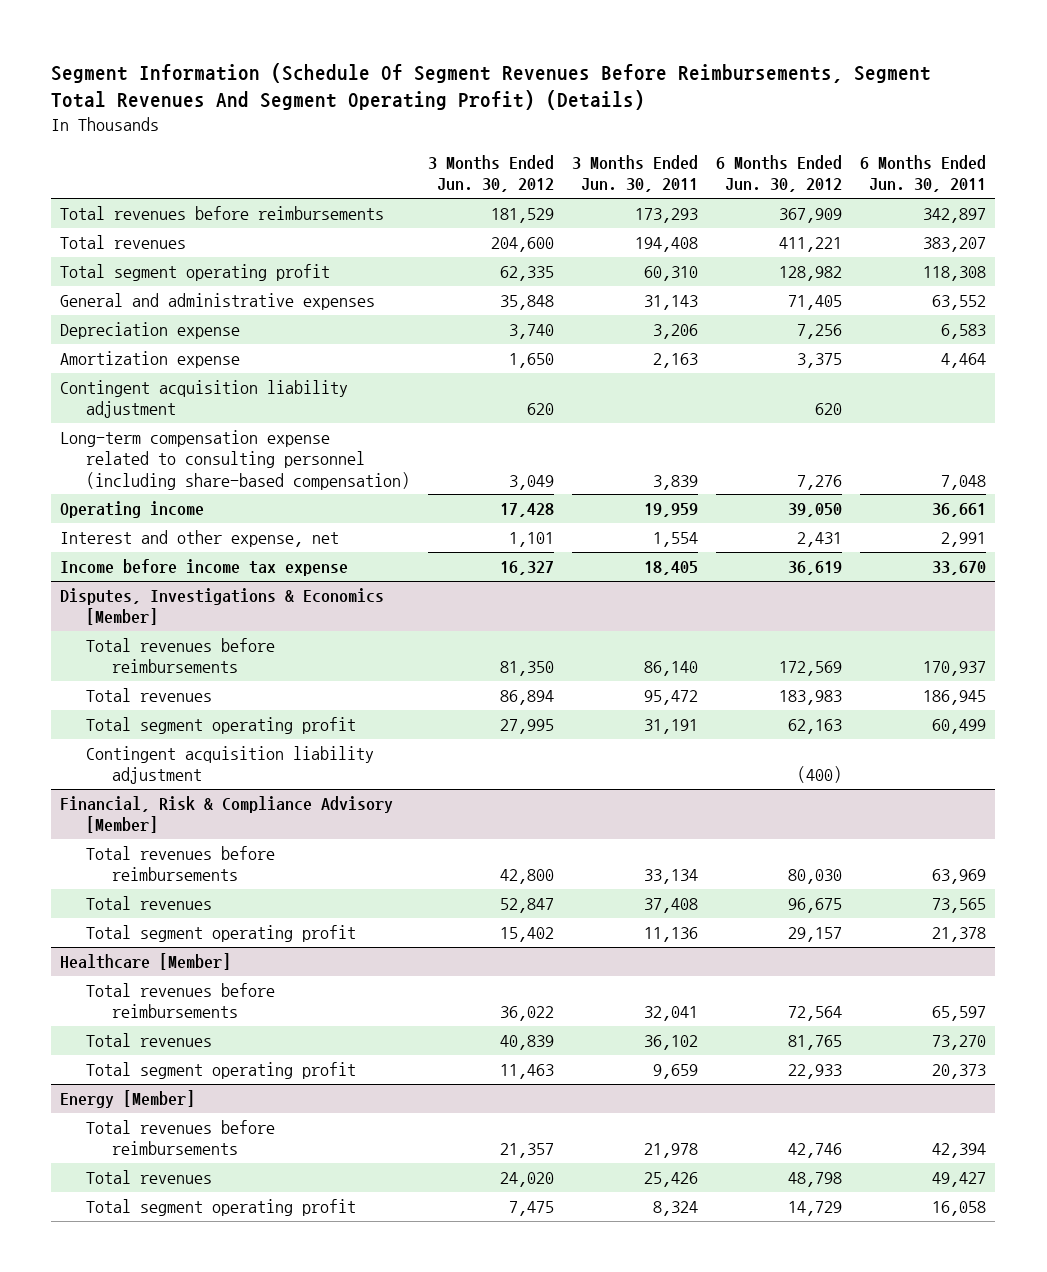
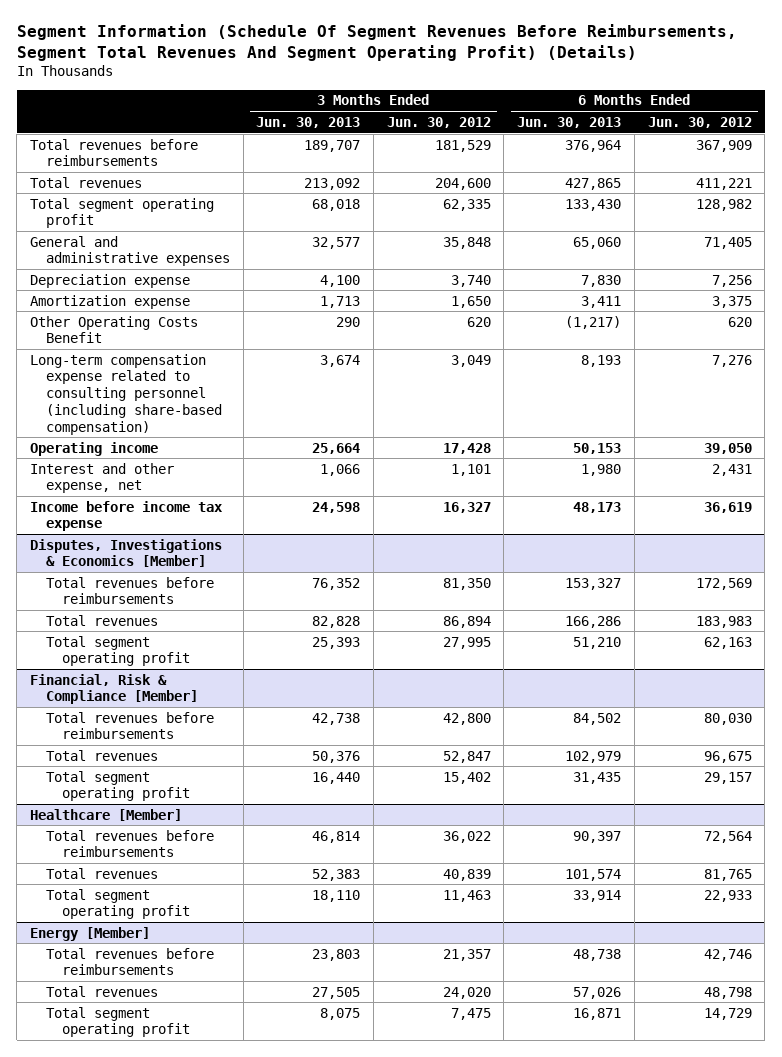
[572,155,699,193] 3 Months Ended Jun. 30, 2011 -> none
[860,155,987,193] 6 Months Ended Jun. 30, 2011 -> none
none -> [256,116,361,128] Jun. 30, 2013
none -> [517,116,622,128] Jun. 30, 2013
[60,380,349,419] Contingent acquisition liability adjustment -> [29,315,198,344] Other Operating Costs Benefit
[85,746,374,785] Contingent acquisition liability adjustment -> none
[60,796,394,834] Financial, Risk & Compliance Advisory [Member] -> [29,673,198,705] Financial, Risk & Compliance [Member]

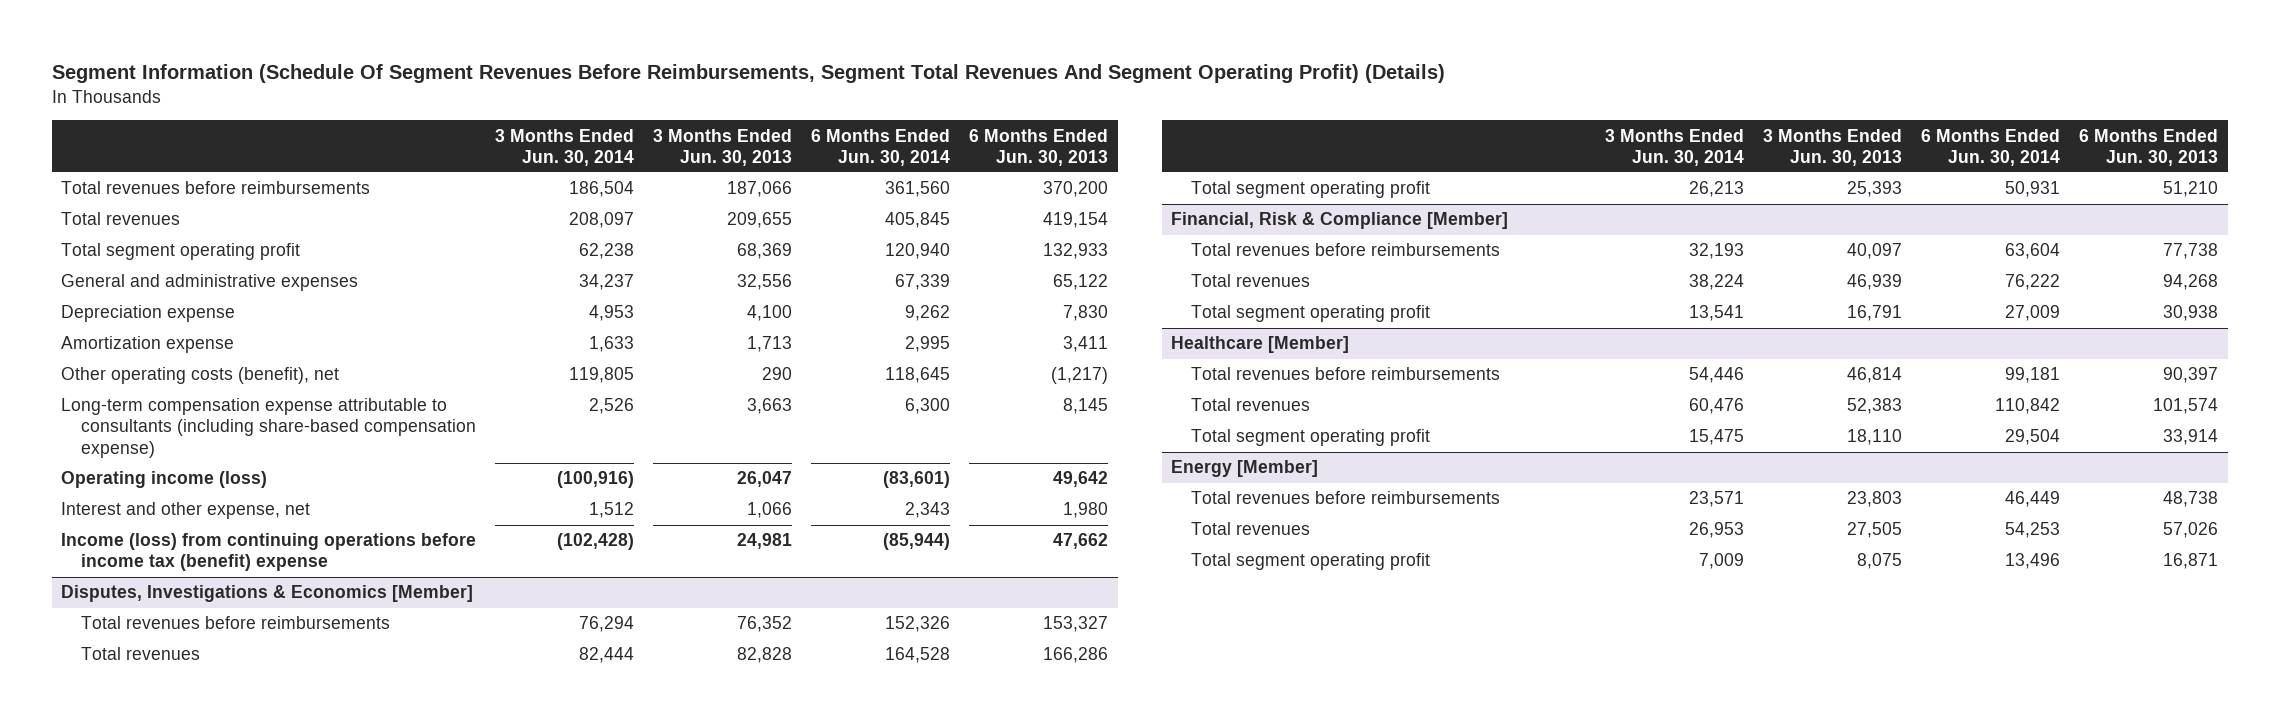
[386,116,491,128] Jun. 30, 2012 -> none
[647,116,752,128] Jun. 30, 2012 -> none
none -> [495,128,635,166] 3 Months Ended Jun. 30, 2014
none -> [811,128,951,166] 6 Months Ended Jun. 30, 2014
[304,139,361,152] 189,707 -> [727,181,793,198] 187,066
[565,139,622,152] 376,964 -> [1043,181,1109,198] 370,200
[304,177,361,190] 213,092 -> [727,212,793,229] 209,655
[565,177,622,190] 427,865 -> [1043,212,1109,229] 419,154
[312,198,361,211] 68,018 -> [737,243,793,260] 68,369
[565,198,622,211] 133,430 -> [1043,243,1109,260] 132,933
[312,236,361,249] 32,577 -> [737,274,793,291] 32,556
[573,236,622,249] 65,060 -> [1053,274,1109,291] 65,122
[29,315,198,344] Other Operating Costs Benefit -> [61,367,340,385] Other operating costs (benefit), net
[29,353,222,435] Long-term compensation expense related to consulting personnel (including share-based compensation) -> [61,398,477,458] Long-term compensation expense attributable to consultants (including share-based compensation expense)
[320,354,361,367] 3,674 -> [747,398,793,415] 3,663
[581,354,622,367] 8,193 -> [1063,398,1109,415] 8,145
[29,441,158,456] Operating income -> [61,471,268,489] Operating income (loss)
[312,442,361,454] 25,664 -> [737,471,793,488] 26,047
[573,442,622,454] 50,153 -> [1053,471,1109,488] 49,642
[29,500,223,532] Income before income tax expense -> [61,533,477,572] Income (loss) from continuing operations before income tax (benefit) expense
[312,501,361,513] 24,598 -> [737,533,793,550] 24,981
[573,501,622,513] 48,173 -> [1053,533,1109,550] 47,662
[312,712,361,725] 42,738 -> [1847,243,1903,260] 40,097
[573,712,622,725] 84,502 -> [2163,243,2219,260] 77,738
[312,750,361,763] 50,376 -> [1847,274,1903,291] 46,939
[565,750,622,763] 102,979 -> [2163,274,2219,291] 94,268
[312,771,361,784] 16,440 -> [1847,305,1903,322] 16,791
[573,771,622,784] 31,435 -> [2163,305,2219,322] 30,938

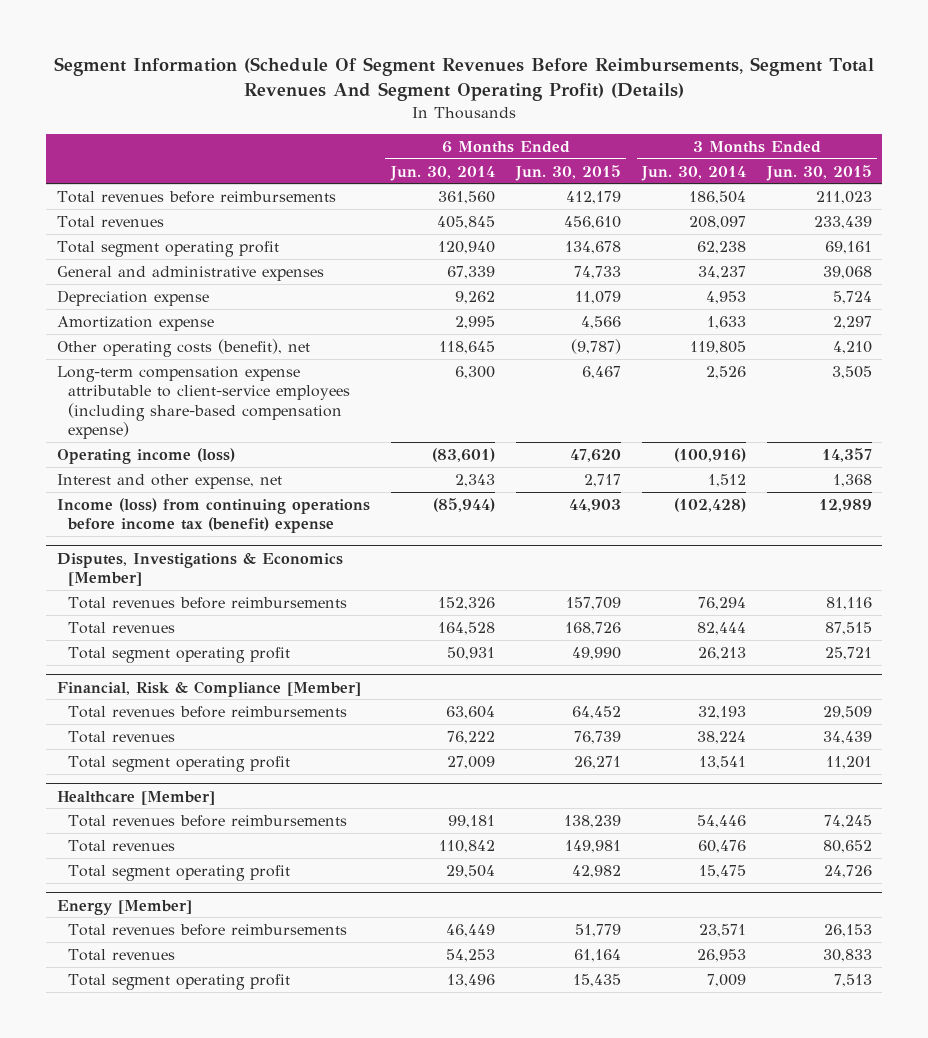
[653,128,793,166] 3 Months Ended Jun. 30, 2013 -> none
[969,128,1109,166] 6 Months Ended Jun. 30, 2013 -> none
none -> [514,164,621,181] Jun. 30, 2015
none -> [765,164,872,181] Jun. 30, 2015
[61,398,477,458] Long-term compensation expense attributable to consultants (including share-based compensation expense) -> [56,365,351,440] Long-term compensation expense attributable to client-service employees (including share-based compensation expense)

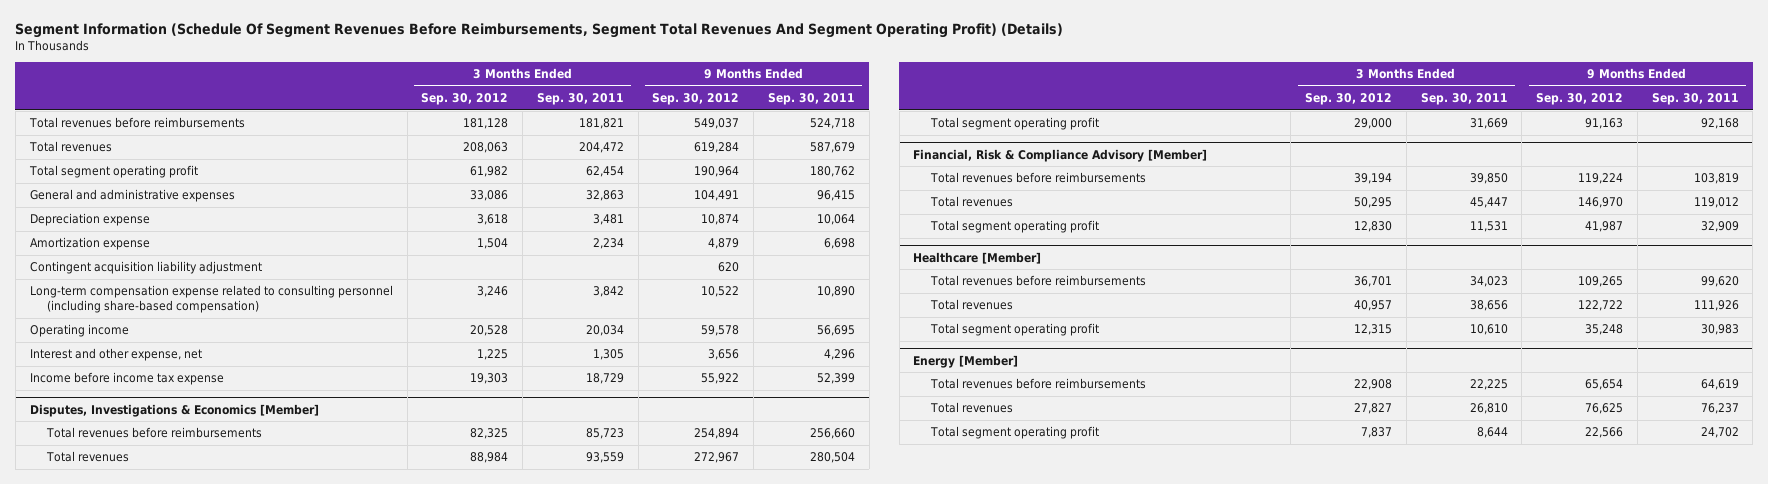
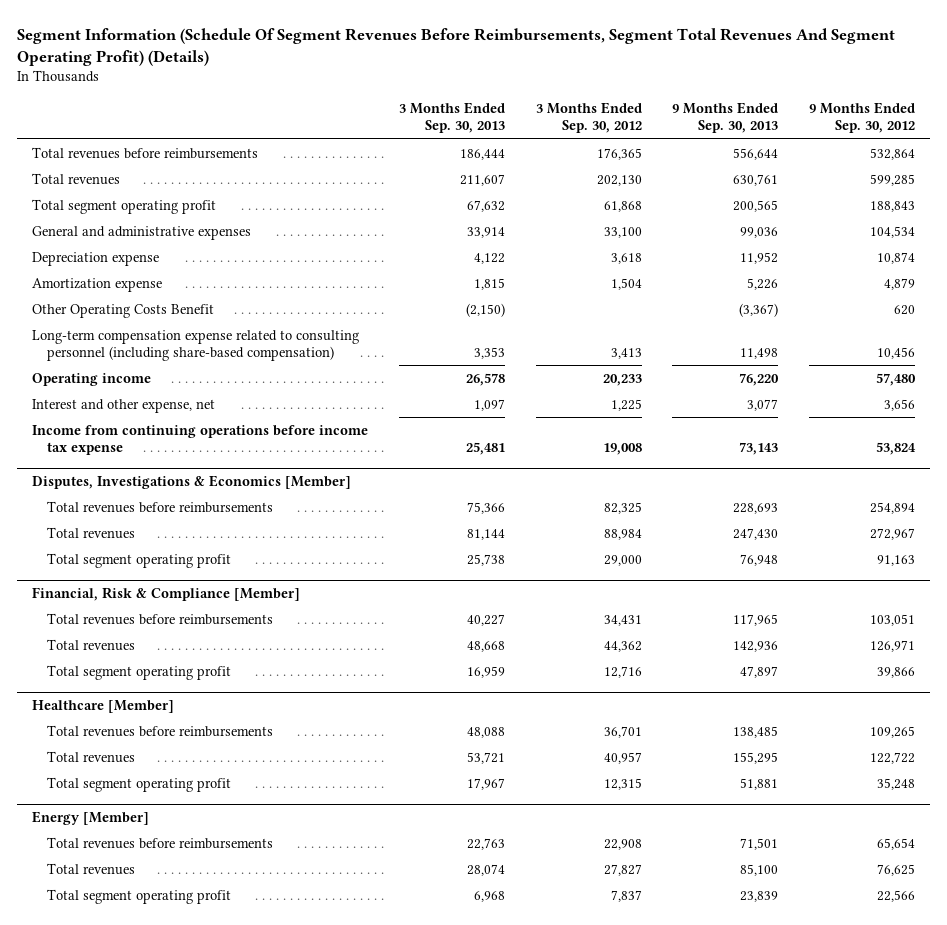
[536,93,624,106] Sep. 30, 2011 -> none
[768,93,856,106] Sep. 30, 2011 -> none
none -> [398,102,505,134] 3 Months Ended Sep. 30, 2013
none -> [672,102,779,134] 9 Months Ended Sep. 30, 2013
[463,118,509,130] 181,128 -> [596,147,642,160] 176,365
[694,118,740,130] 549,037 -> [869,147,915,160] 532,864
[463,142,509,154] 208,063 -> [596,174,642,186] 202,130
[694,142,740,154] 619,284 -> [869,173,915,186] 599,285
[470,166,509,178] 61,982 -> [603,200,642,212] 61,868
[694,166,740,178] 190,964 -> [869,200,915,212] 188,843
[470,190,509,202] 33,086 -> [603,226,642,238] 33,100
[694,190,740,202] 104,491 -> [869,225,915,238] 104,534
[29,261,262,275] Contingent acquisition liability adjustment -> none
none -> [32,303,215,318] Other Operating Costs Benefit
[477,286,509,298] 3,246 -> [610,347,642,359] 3,413
[701,286,740,298] 10,522 -> [876,346,915,359] 10,456
[470,325,509,337] 20,528 -> [602,373,642,386] 20,233
[701,325,740,337] 59,578 -> [875,372,916,386] 57,480
[29,372,224,386] Income before income tax expense -> [32,424,369,455] Income from continuing operations before income tax expense
[470,373,509,385] 19,303 -> [602,442,642,455] 19,008
[701,373,740,385] 55,922 -> [875,441,916,455] 53,824
[913,148,1208,162] Financial, Risk & Compliance Advisory [Member] -> [32,587,301,602] Financial, Risk & Compliance [Member]
[1353,173,1392,185] 39,194 -> [603,614,642,626] 34,431
[1578,173,1624,185] 119,224 -> [869,613,915,626] 103,051
[1353,197,1392,209] 50,295 -> [603,640,642,652] 44,362
[1578,197,1624,209] 146,970 -> [869,639,915,652] 126,971
[1353,221,1392,233] 12,830 -> [603,665,642,678] 12,716
[1585,221,1624,233] 41,987 -> [876,666,915,678] 39,866

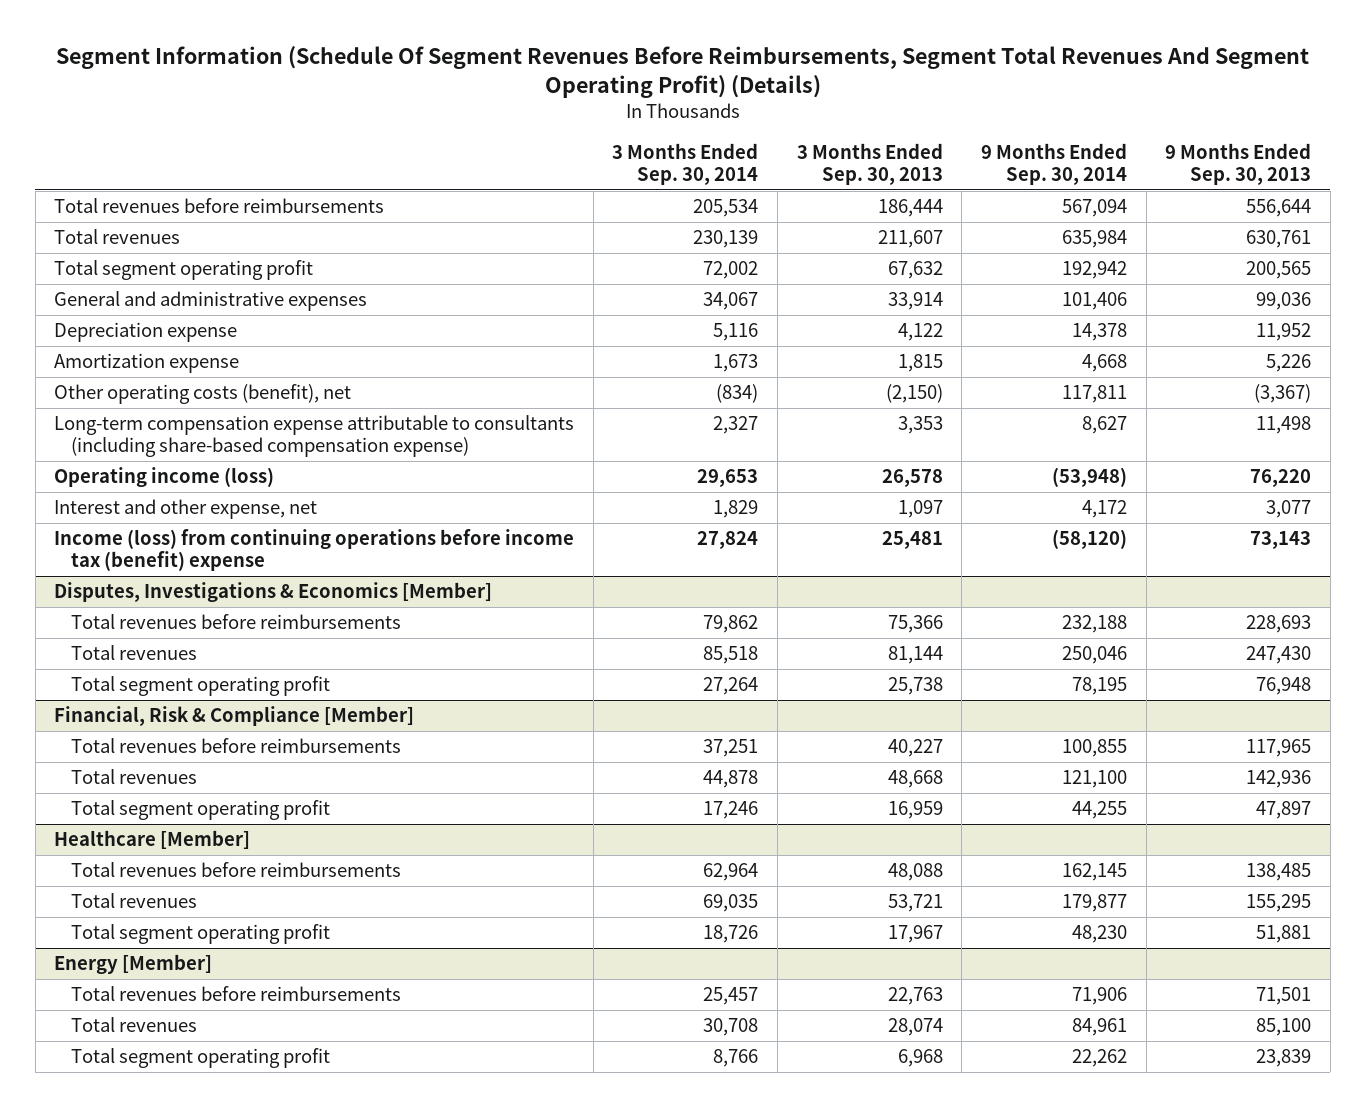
[535,102,642,134] 3 Months Ended Sep. 30, 2012 -> none
[808,102,915,134] 9 Months Ended Sep. 30, 2012 -> none
none -> [612,142,759,186] 3 Months Ended Sep. 30, 2014
none -> [981,142,1128,186] 9 Months Ended Sep. 30, 2014
[32,303,215,318] Other Operating Costs Benefit -> [54,384,352,405] Other operating costs (benefit), net
[32,329,360,361] Long-term compensation expense related to consulting personnel (including share-based compensation) -> [54,415,575,458] Long-term compensation expense attributable to consultants (including share-based compensation expense)
[32,372,152,386] Operating income -> [54,467,275,488] Operating income (loss)
[32,424,369,455] Income from continuing operations before income tax expense -> [54,529,575,572] Income (loss) from continuing operations before income tax (benefit) expense

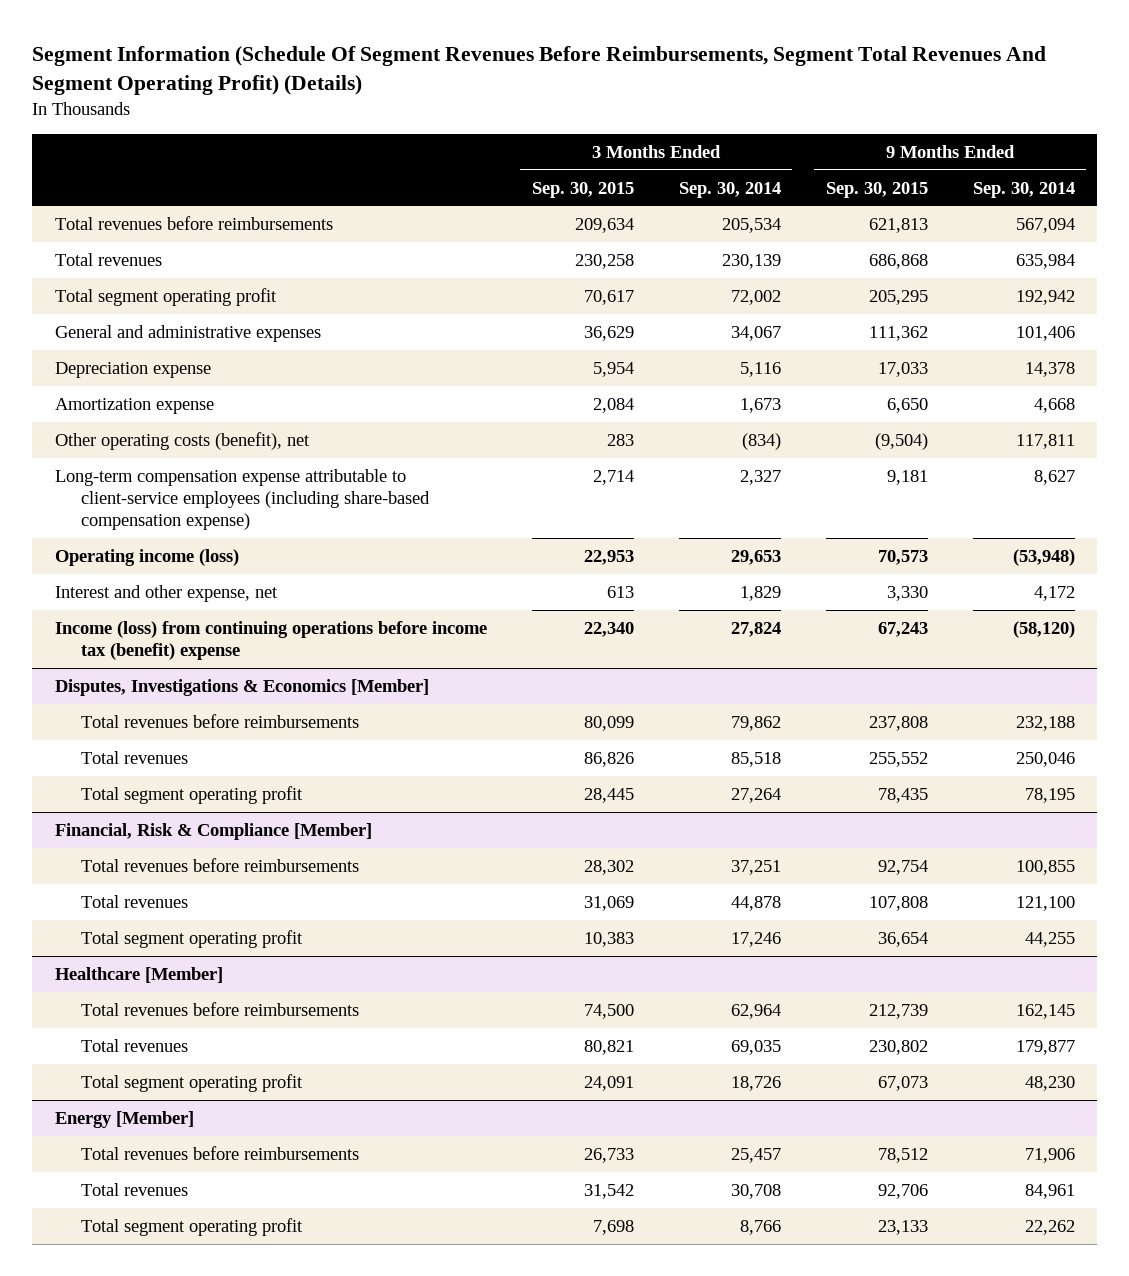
[796,142,943,186] 3 Months Ended Sep. 30, 2013 -> none
[1165,142,1312,186] 9 Months Ended Sep. 30, 2013 -> none
none -> [531,181,634,198] Sep. 30, 2015
none -> [825,181,928,198] Sep. 30, 2015
[54,415,575,458] Long-term compensation expense attributable to consultants (including share-based compensation expense) -> [54,468,430,531] Long-term compensation expense attributable to client-service employees (including share-based compensation expense)

